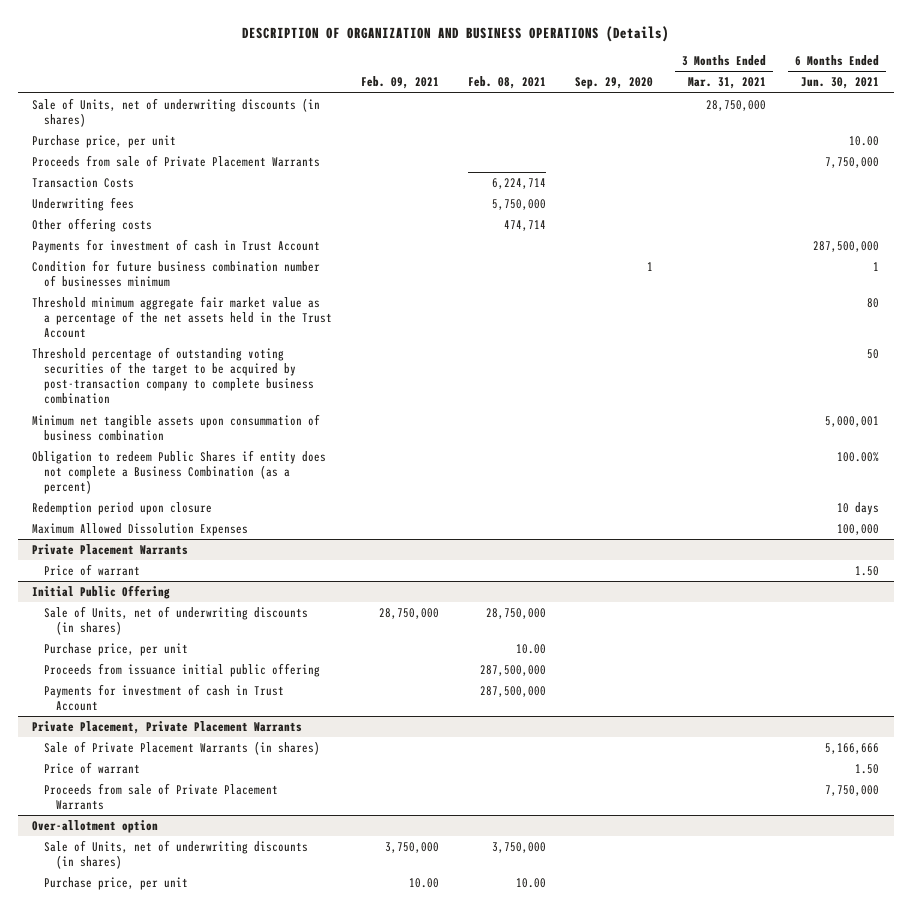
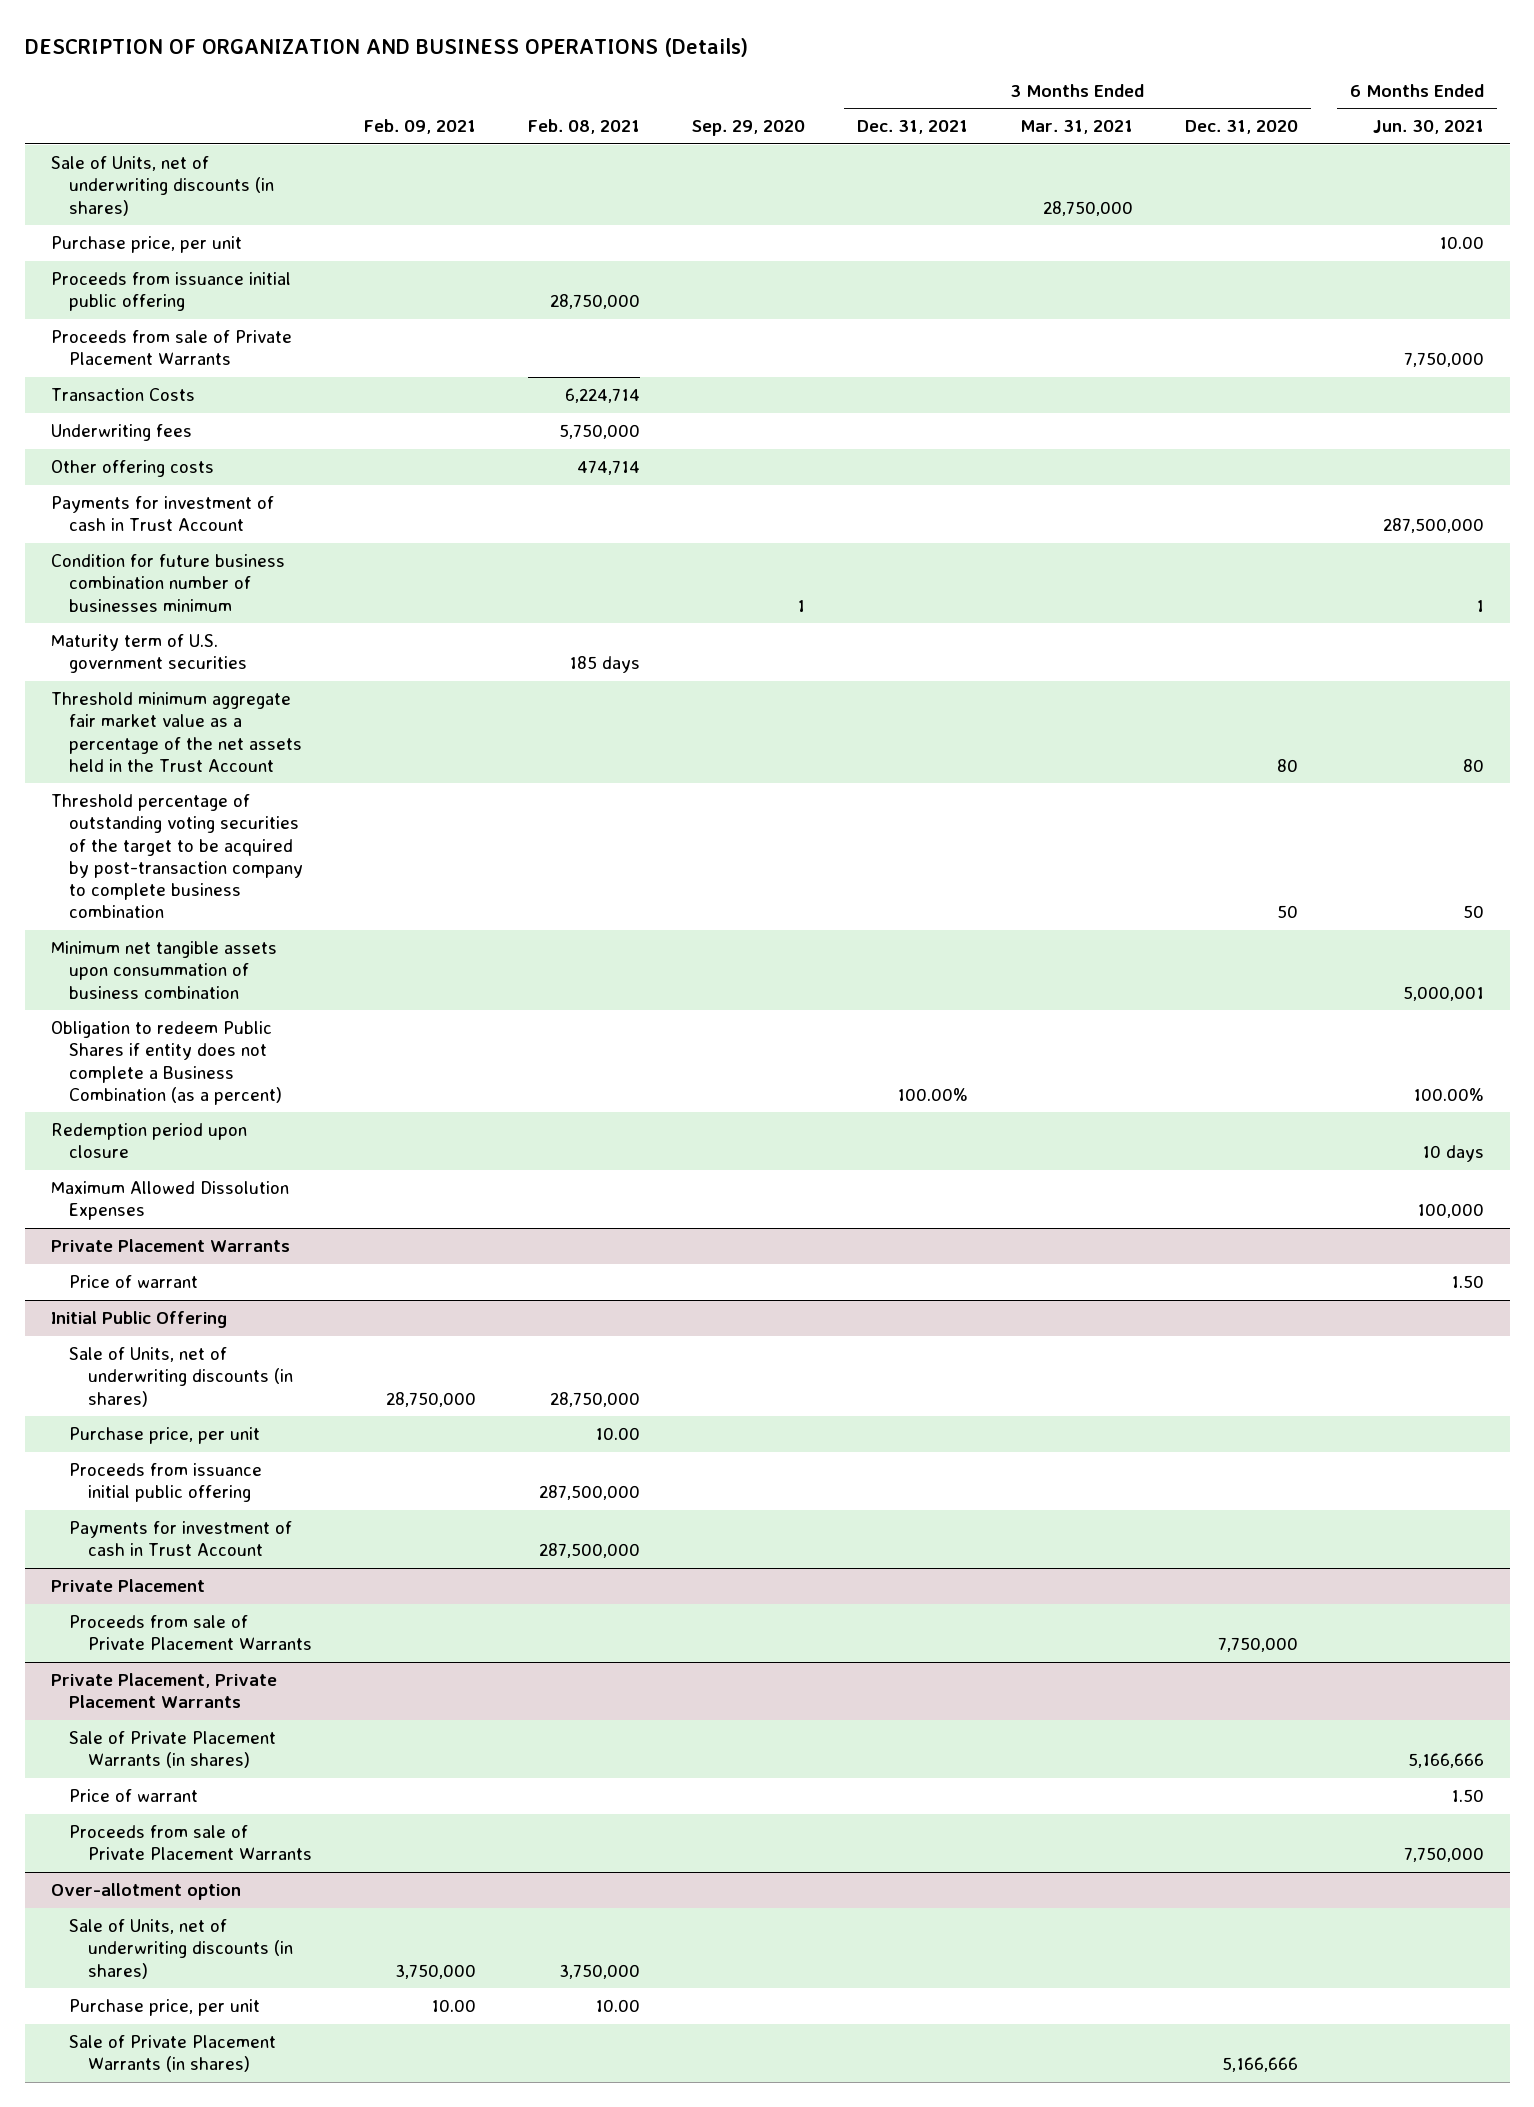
none -> [856,120,968,135] Dec. 31, 2021
none -> [1184,120,1298,135] Dec. 31, 2020
none -> [50,272,291,312] Proceeds from issuance initial public offering
none -> [50,634,248,674] Maturity term of U.S. government securities
none -> [50,1579,205,1593] Private Placement
none -> [69,1615,312,1651] Proceeds from sale of Private Placement Warrants
none -> [69,2035,277,2073] Sale of Private Placement Warrants (in shares)

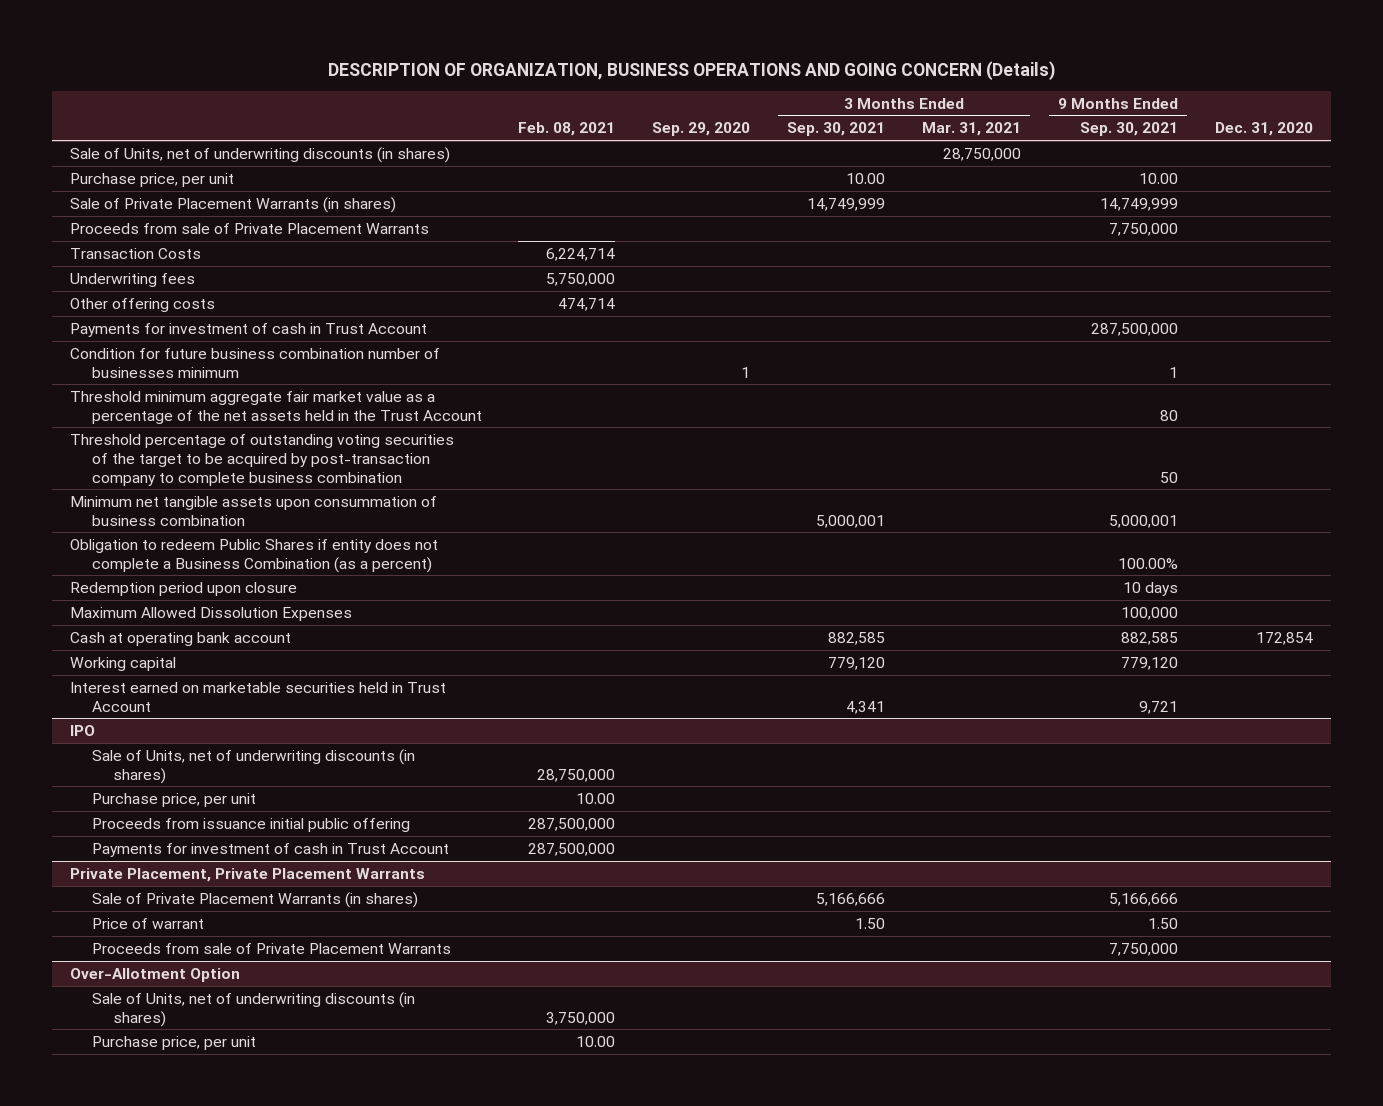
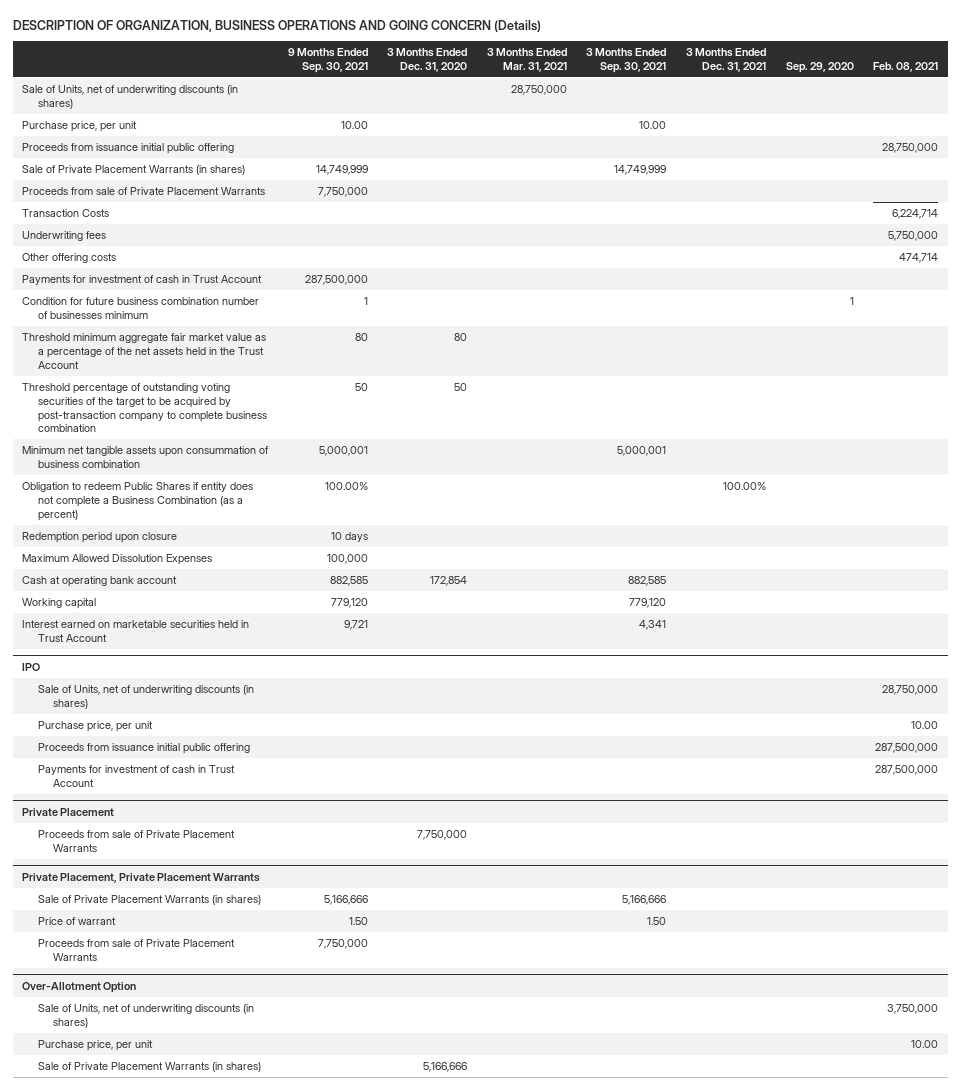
[1214,122,1313,137] Dec. 31, 2020 -> none
none -> [387,47,468,72] 3 Months Ended Dec. 31, 2020
none -> [685,47,766,72] 3 Months Ended Dec. 31, 2021
none -> [22,142,235,154] Proceeds from issuance initial public offering
none -> [22,807,115,816] Private Placement
none -> [37,829,235,852] Proceeds from sale of Private Placement Warrants
none -> [37,1061,261,1072] Sale of Private Placement Warrants (in shares)

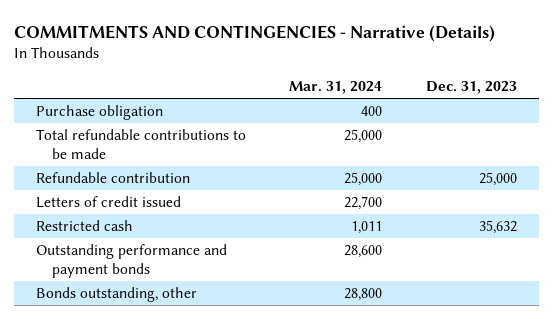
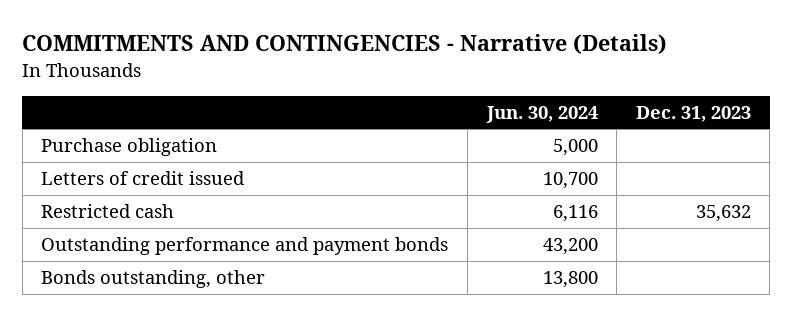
[289,80,383,94] Mar. 31, 2024 -> none
none -> [485,105,598,123] Jun. 30, 2024
[35,129,246,159] Total refundable contributions to be made -> none
[35,172,190,184] Refundable contribution -> none

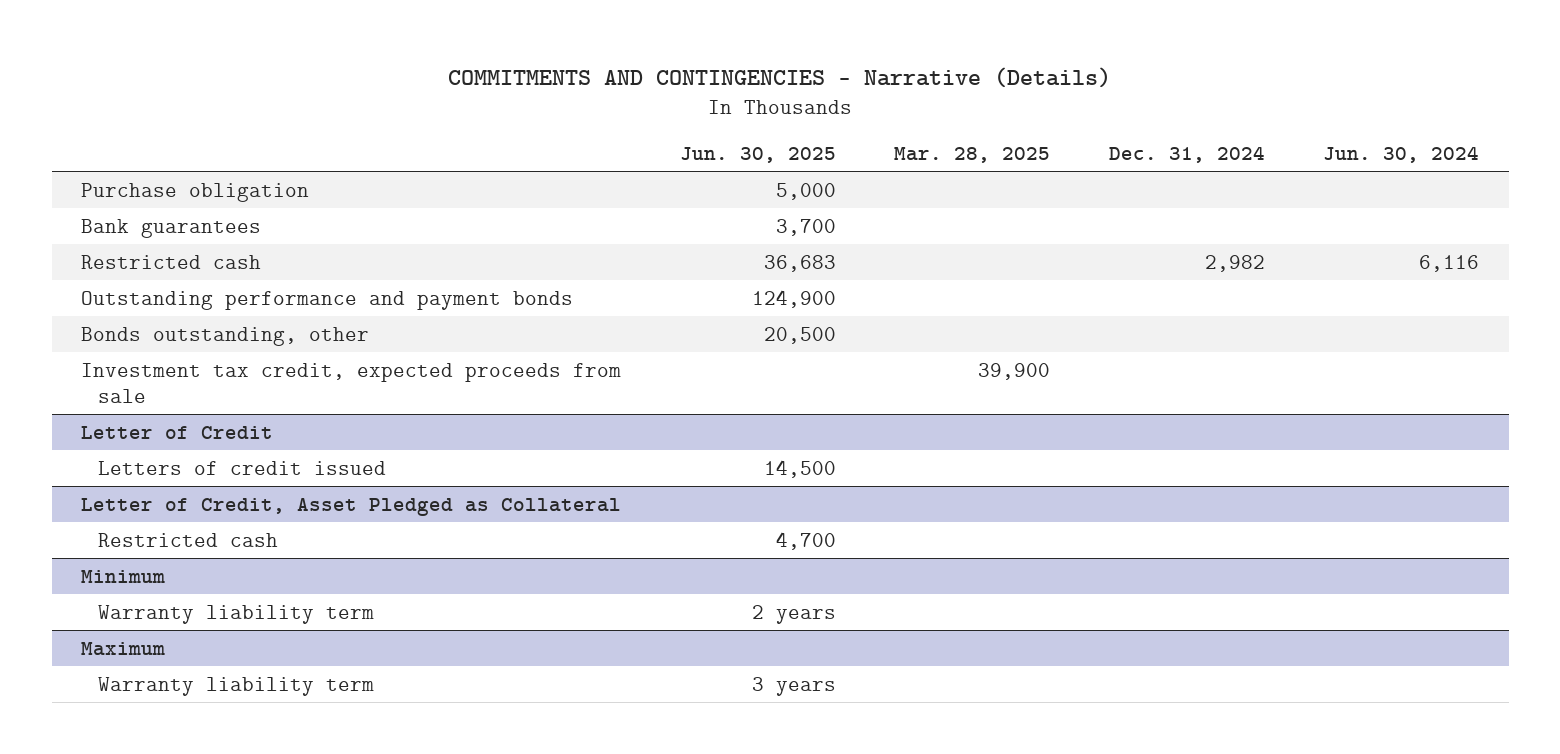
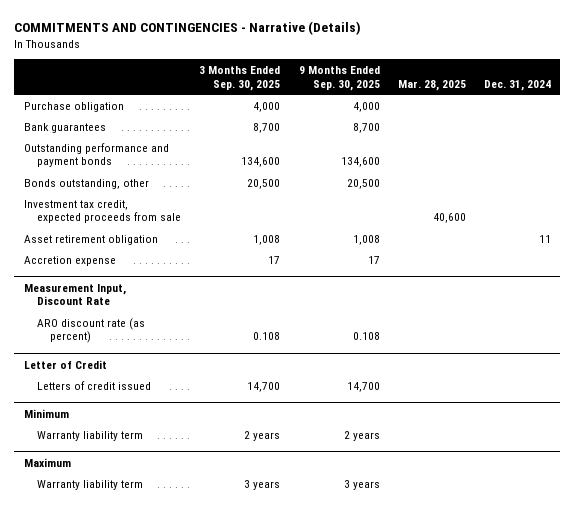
[679,146,836,163] Jun. 30, 2025 -> none
[1323,145,1480,163] Jun. 30, 2024 -> none
none -> [199,66,281,91] 3 Months Ended Sep. 30, 2025
none -> [298,66,380,91] 9 Months Ended Sep. 30, 2025
[80,254,261,269] Restricted cash -> none
[978,362,1051,380] 39,900 -> [432,213,466,224] 40,600
none -> [23,234,158,245] Asset retirement obligation
none -> [23,255,116,266] Accretion expense
none -> [23,283,126,306] Measurement Input, Discount Rate
none -> [36,317,145,344] ARO discount rate (as percent)
[80,497,621,516] Letter of Credit, Asset Pledged as Collateral -> none
[98,532,279,547] Restricted cash -> none

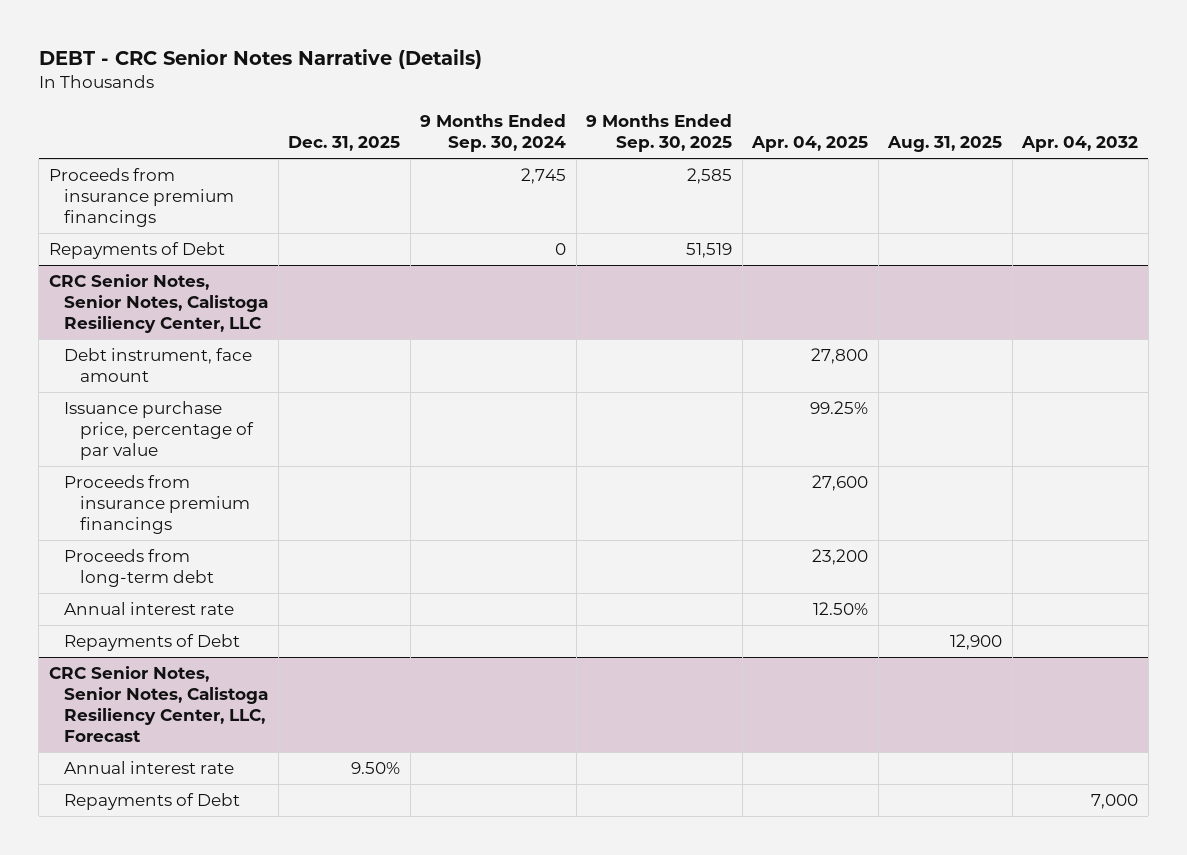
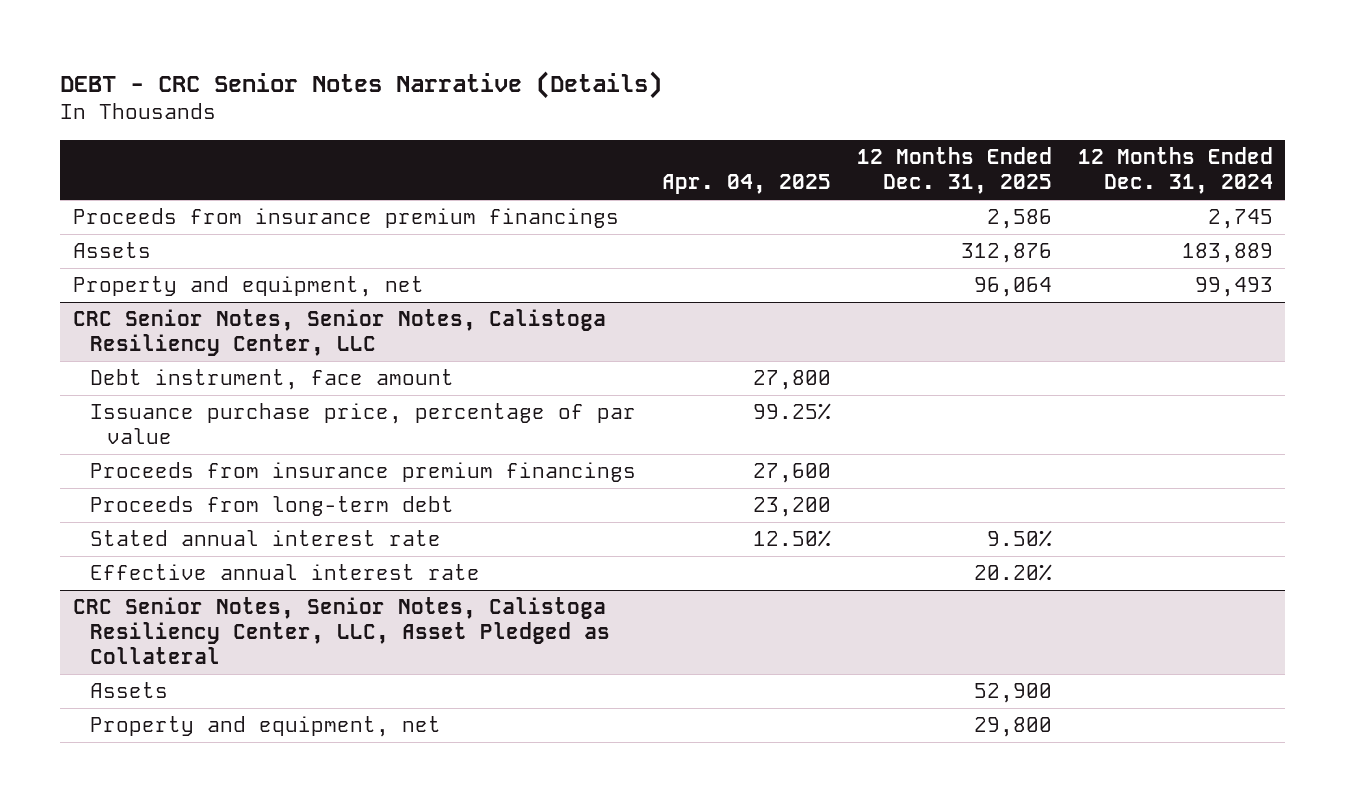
[288,136,401,152] Dec. 31, 2025 -> none
[420,114,567,153] 9 Months Ended Sep. 30, 2024 -> none
[586,114,733,153] 9 Months Ended Sep. 30, 2025 -> none
[887,136,1003,153] Aug. 31, 2025 -> none
[1021,136,1139,153] Apr. 04, 2032 -> none
none -> [856,147,1052,195] 12 Months Ended Dec. 31, 2025
none -> [1077,147,1273,195] 12 Months Ended Dec. 31, 2024
[48,241,225,259] Repayments of Debt -> none
none -> [72,242,151,259] Assets
none -> [72,276,424,298] Property and equipment, net
[64,633,241,651] Repayments of Debt -> none
[64,760,235,774] Annual interest rate -> none
[64,792,241,810] Repayments of Debt -> none
[64,601,235,615] Annual interest rate -> [90,530,442,547] Stated annual interest rate
none -> [90,564,481,581] Effective annual interest rate
[48,665,269,742] CRC Senior Notes, Senior Notes, Calistoga Resiliency Center, LLC, Forecast -> [72,597,611,665] CRC Senior Notes, Senior Notes, Calistoga Resiliency Center, LLC, Asset Pledged as Collateral
none -> [90,682,169,699] Assets
none -> [90,716,442,738] Property and equipment, net

